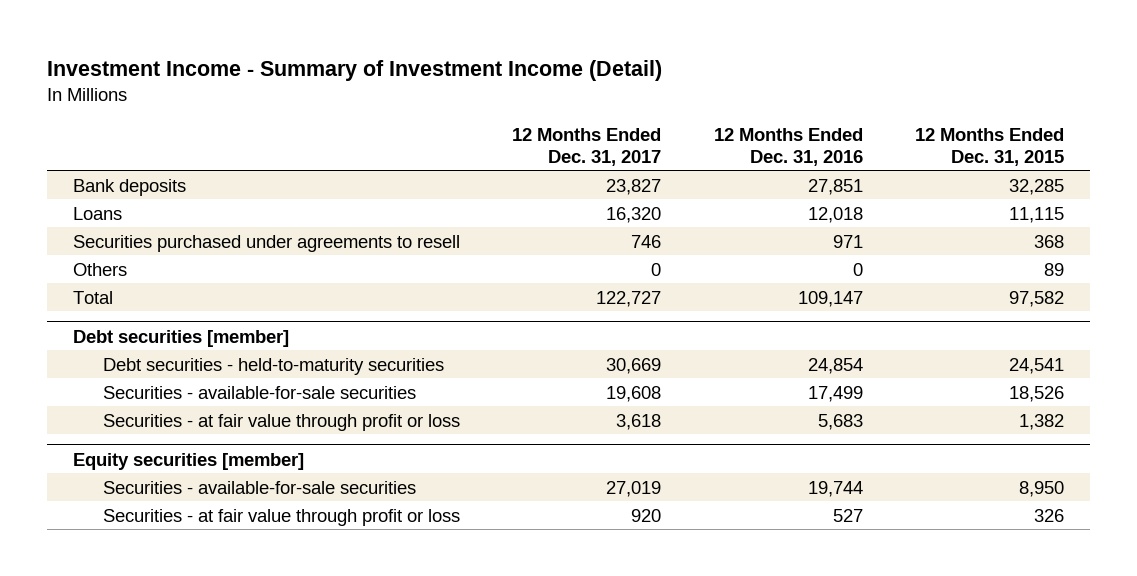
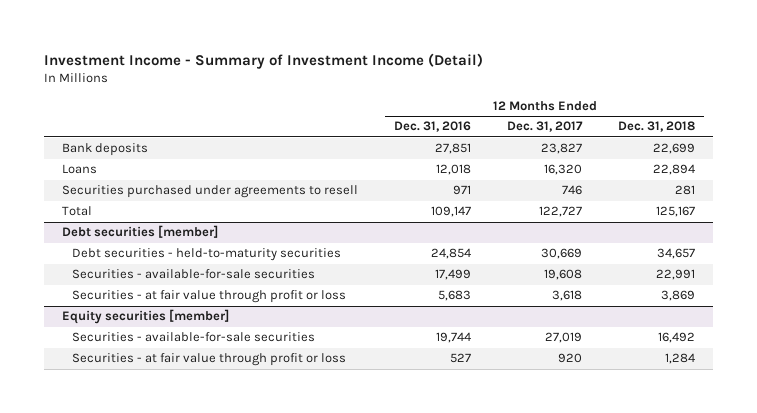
[914,127,1064,166] 12 Months Ended Dec. 31, 2015 -> none
none -> [618,121,696,133] Dec. 31, 2018
[73,262,128,276] Others -> none

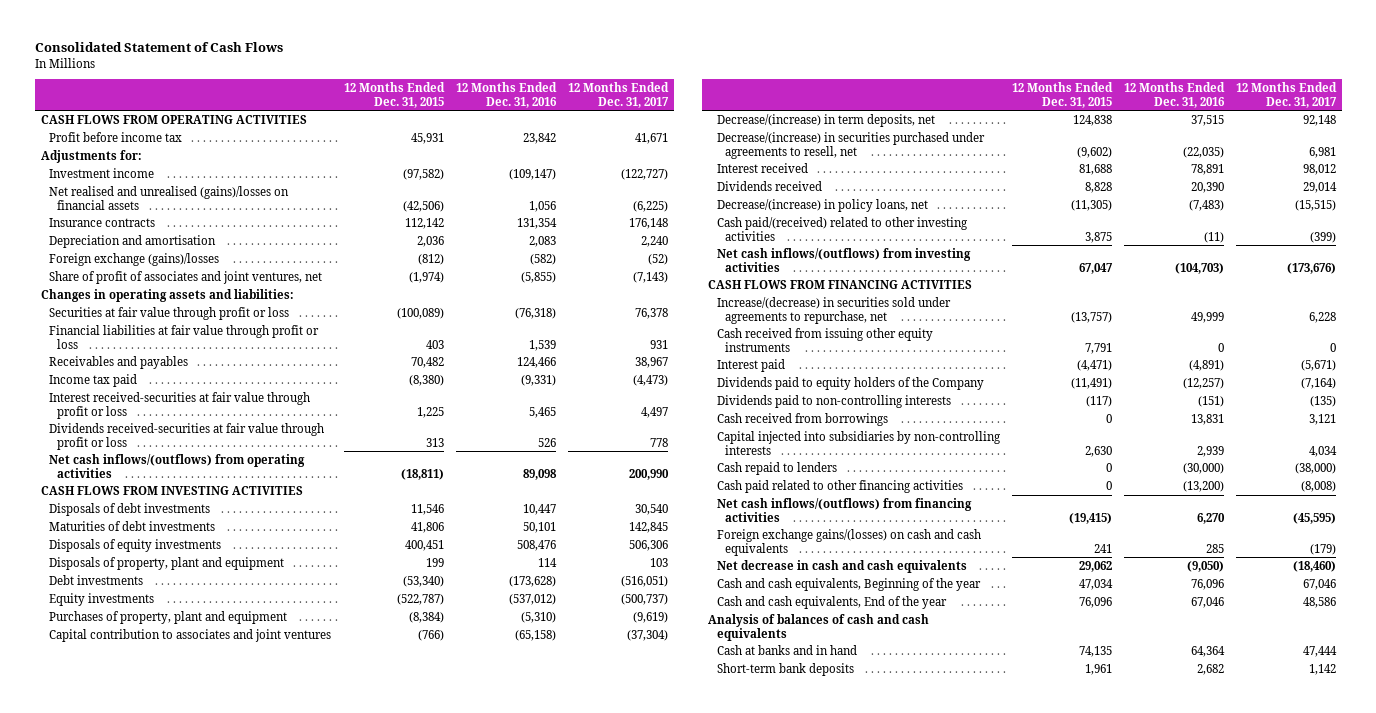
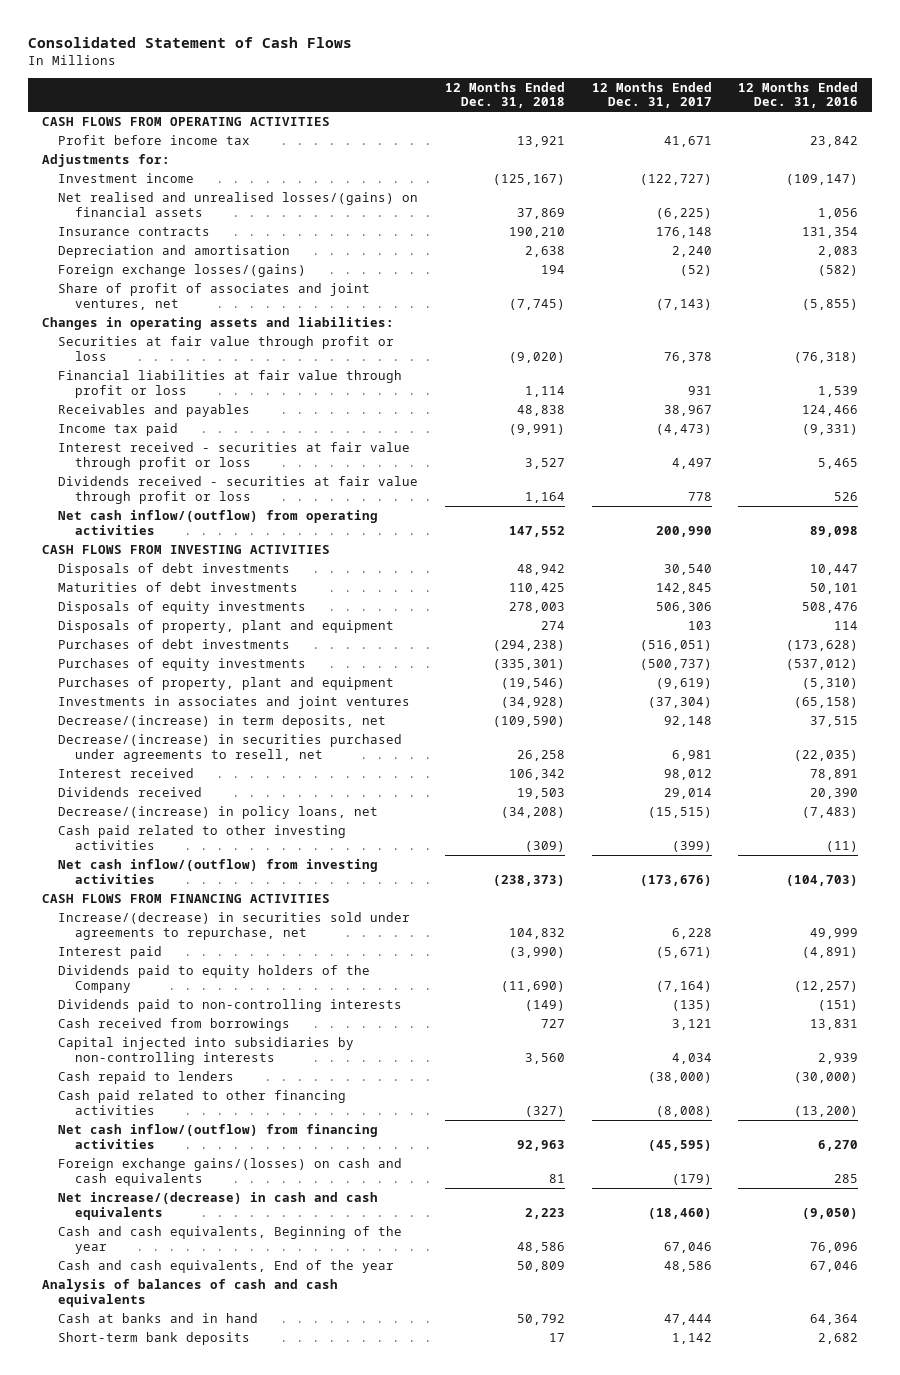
[344,82,446,108] 12 Months Ended Dec. 31, 2015 -> none
none -> [445,81,566,109] 12 Months Ended Dec. 31, 2018
[49,185,290,210] Net realised and unrealised (gains)/losses on financial assets -> [58,192,419,217] Net realised and unrealised losses/(gains) on financial assets
[49,252,220,266] Foreign exchange (gains)/losses -> [58,264,307,278] Foreign exchange losses/(gains)
[49,391,311,419] Interest received-securities at fair value through profit or loss -> [58,442,411,470] Interest received - securities at fair value through profit or loss
[49,422,325,450] Dividends received-securities at fair value through profit or loss -> [58,476,419,504] Dividends received - securities at fair value through profit or loss
[49,453,306,478] Net cash inflows/(outflows) from operating activities -> [58,510,379,535] Net cash inflow/(outflow) from operating activities
[49,574,144,585] Debt investments -> [58,639,291,650] Purchases of debt investments
[49,592,155,606] Equity investments -> [58,658,307,672] Purchases of equity investments
[49,628,332,642] Capital contribution to associates and joint ventures -> [58,696,411,710] Investments in associates and joint ventures
[716,216,968,241] Cash paid/(received) related to other investing activities -> [58,825,347,850] Cash paid related to other investing activities
[716,247,971,272] Net cash inflows/(outflows) from investing activities -> [58,859,379,884] Net cash inflow/(outflow) from investing activities
[716,327,933,352] Cash received from issuing other equity instruments -> none
[716,497,972,522] Net cash inflows/(outflows) from financing activities -> [58,1124,379,1149] Net cash inflow/(outflow) from financing activities
[716,559,967,573] Net decrease in cash and cash equivalents -> [58,1192,379,1220] Net increase/(decrease) in cash and cash equivalents

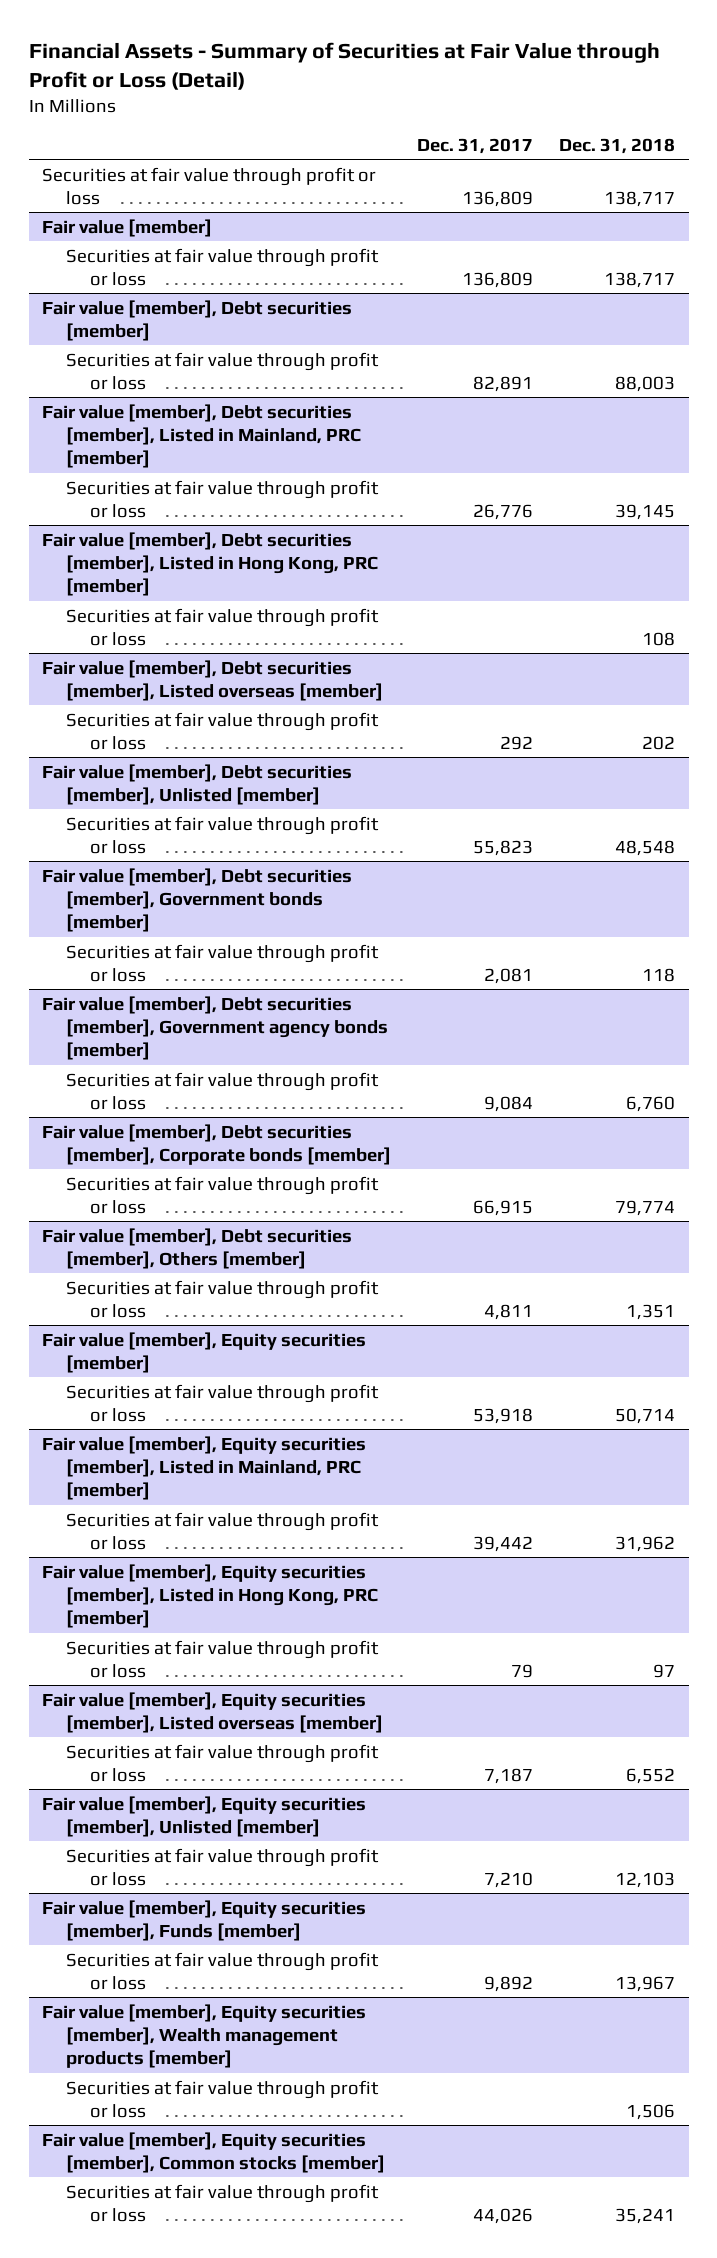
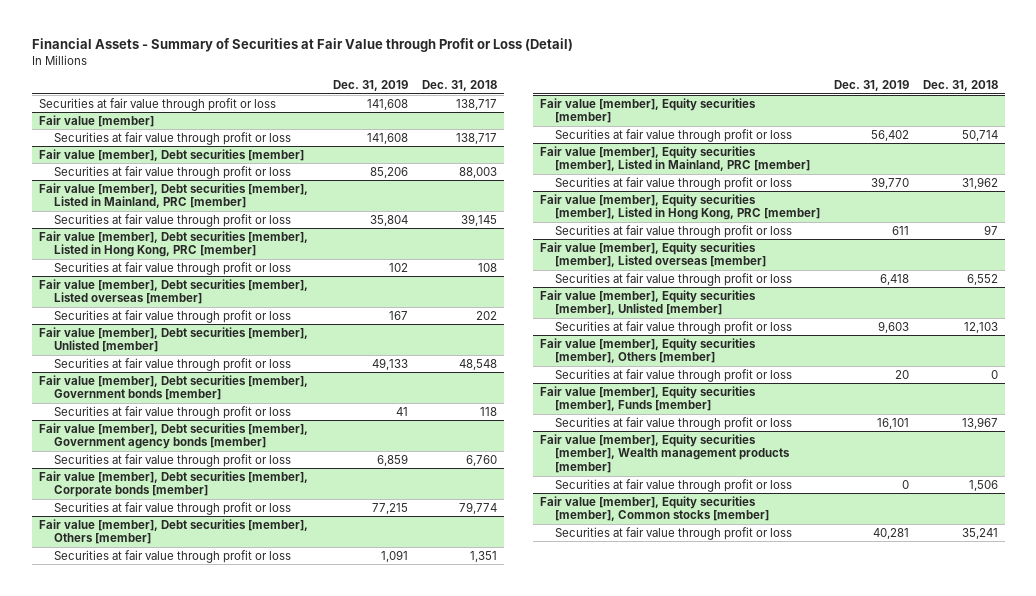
[417,137,534,154] Dec. 31, 2017 -> none
none -> [332,80,408,92] Dec. 31, 2019
none -> [539,337,756,364] Fair value [member], Equity securities [member], Others [member]
none -> [554,368,792,382] Securities at fair value through profit or loss

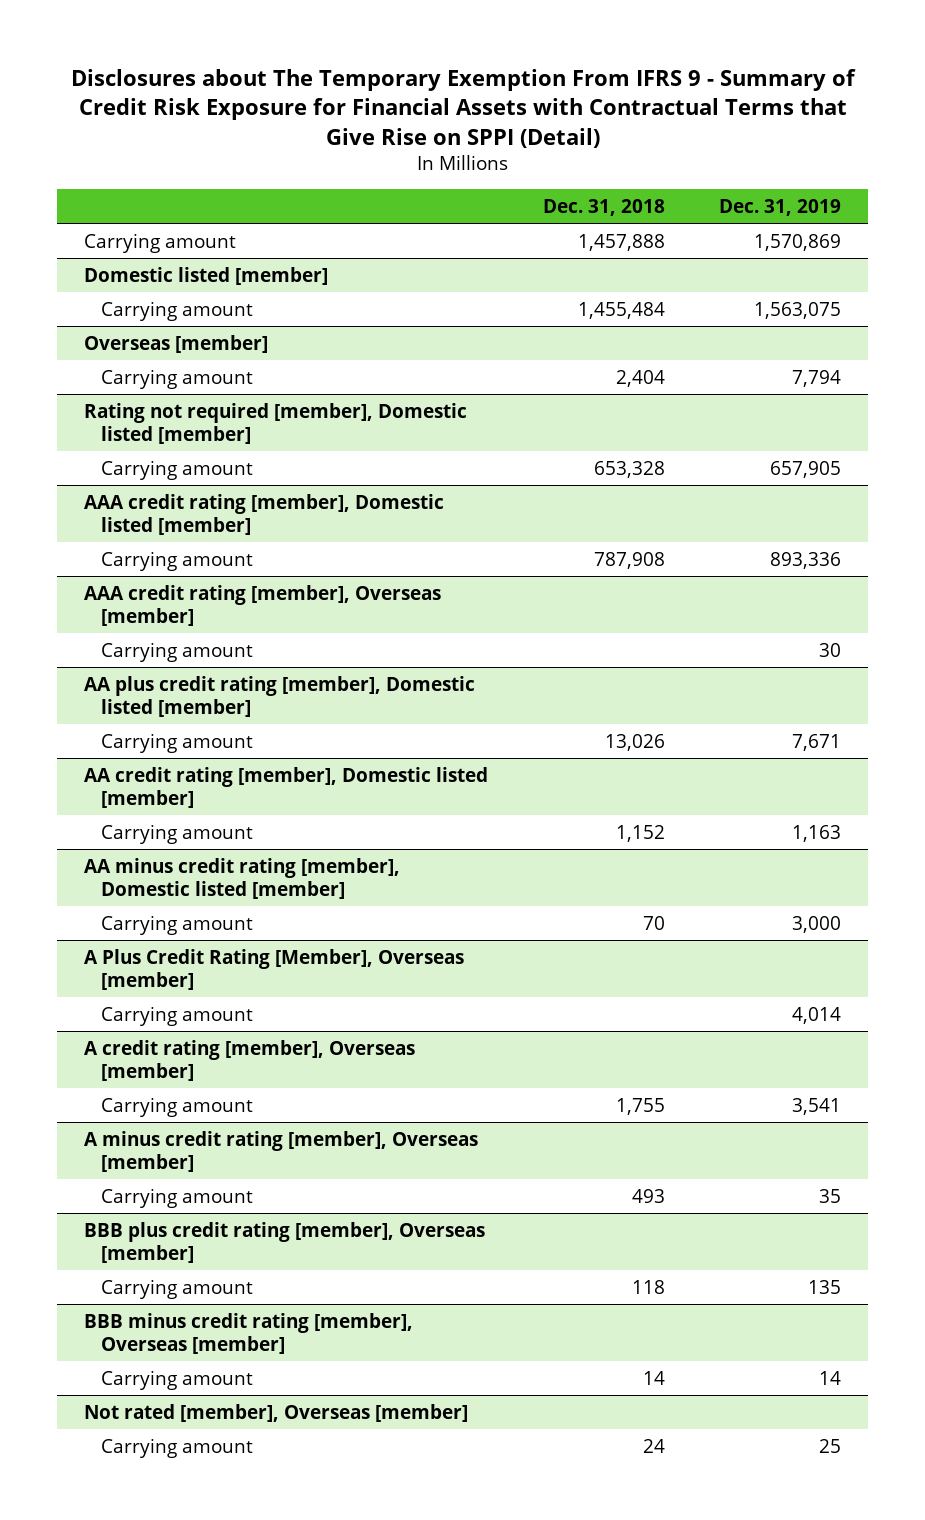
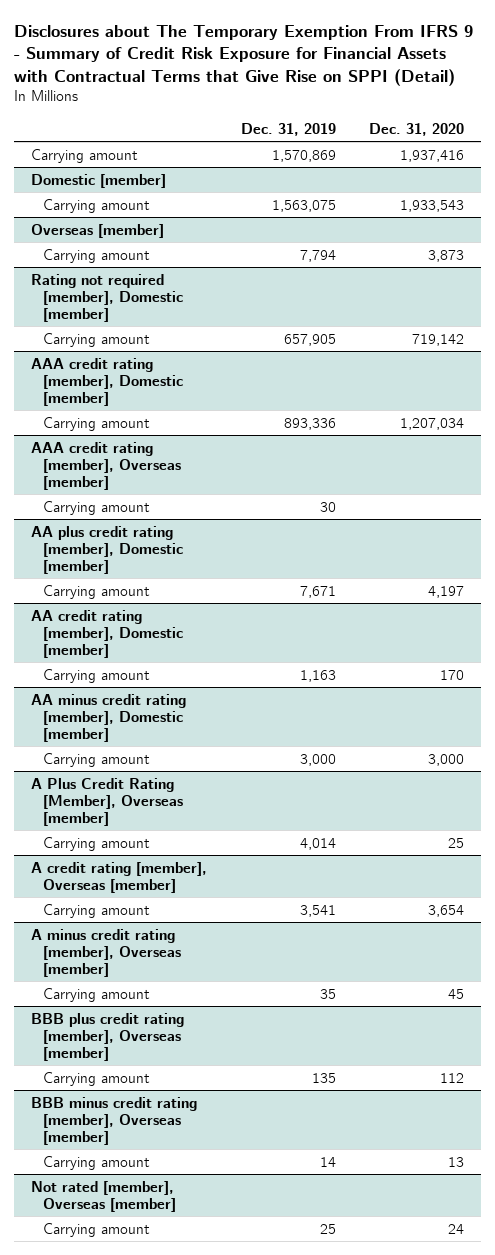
[542,198,665,216] Dec. 31, 2018 -> none
none -> [368,122,464,136] Dec. 31, 2020
[84,266,329,285] Domestic listed [member] -> [31,173,167,188] Domestic [member]
[84,402,468,445] Rating not required [member], Domestic listed [member] -> [31,273,183,322] Rating not required [member], Domestic [member]
[84,493,445,536] AAA credit rating [member], Domestic listed [member] -> [31,357,183,406] AAA credit rating [member], Domestic [member]
[84,675,476,718] AA plus credit rating [member], Domestic listed [member] -> [31,525,183,574] AA plus credit rating [member], Domestic [member]
[84,766,489,809] AA credit rating [member], Domestic listed [member] -> [31,609,183,658] AA credit rating [member], Domestic [member]
[84,857,401,900] AA minus credit rating [member], Domestic listed [member] -> [31,693,187,742] AA minus credit rating [member], Domestic [member]

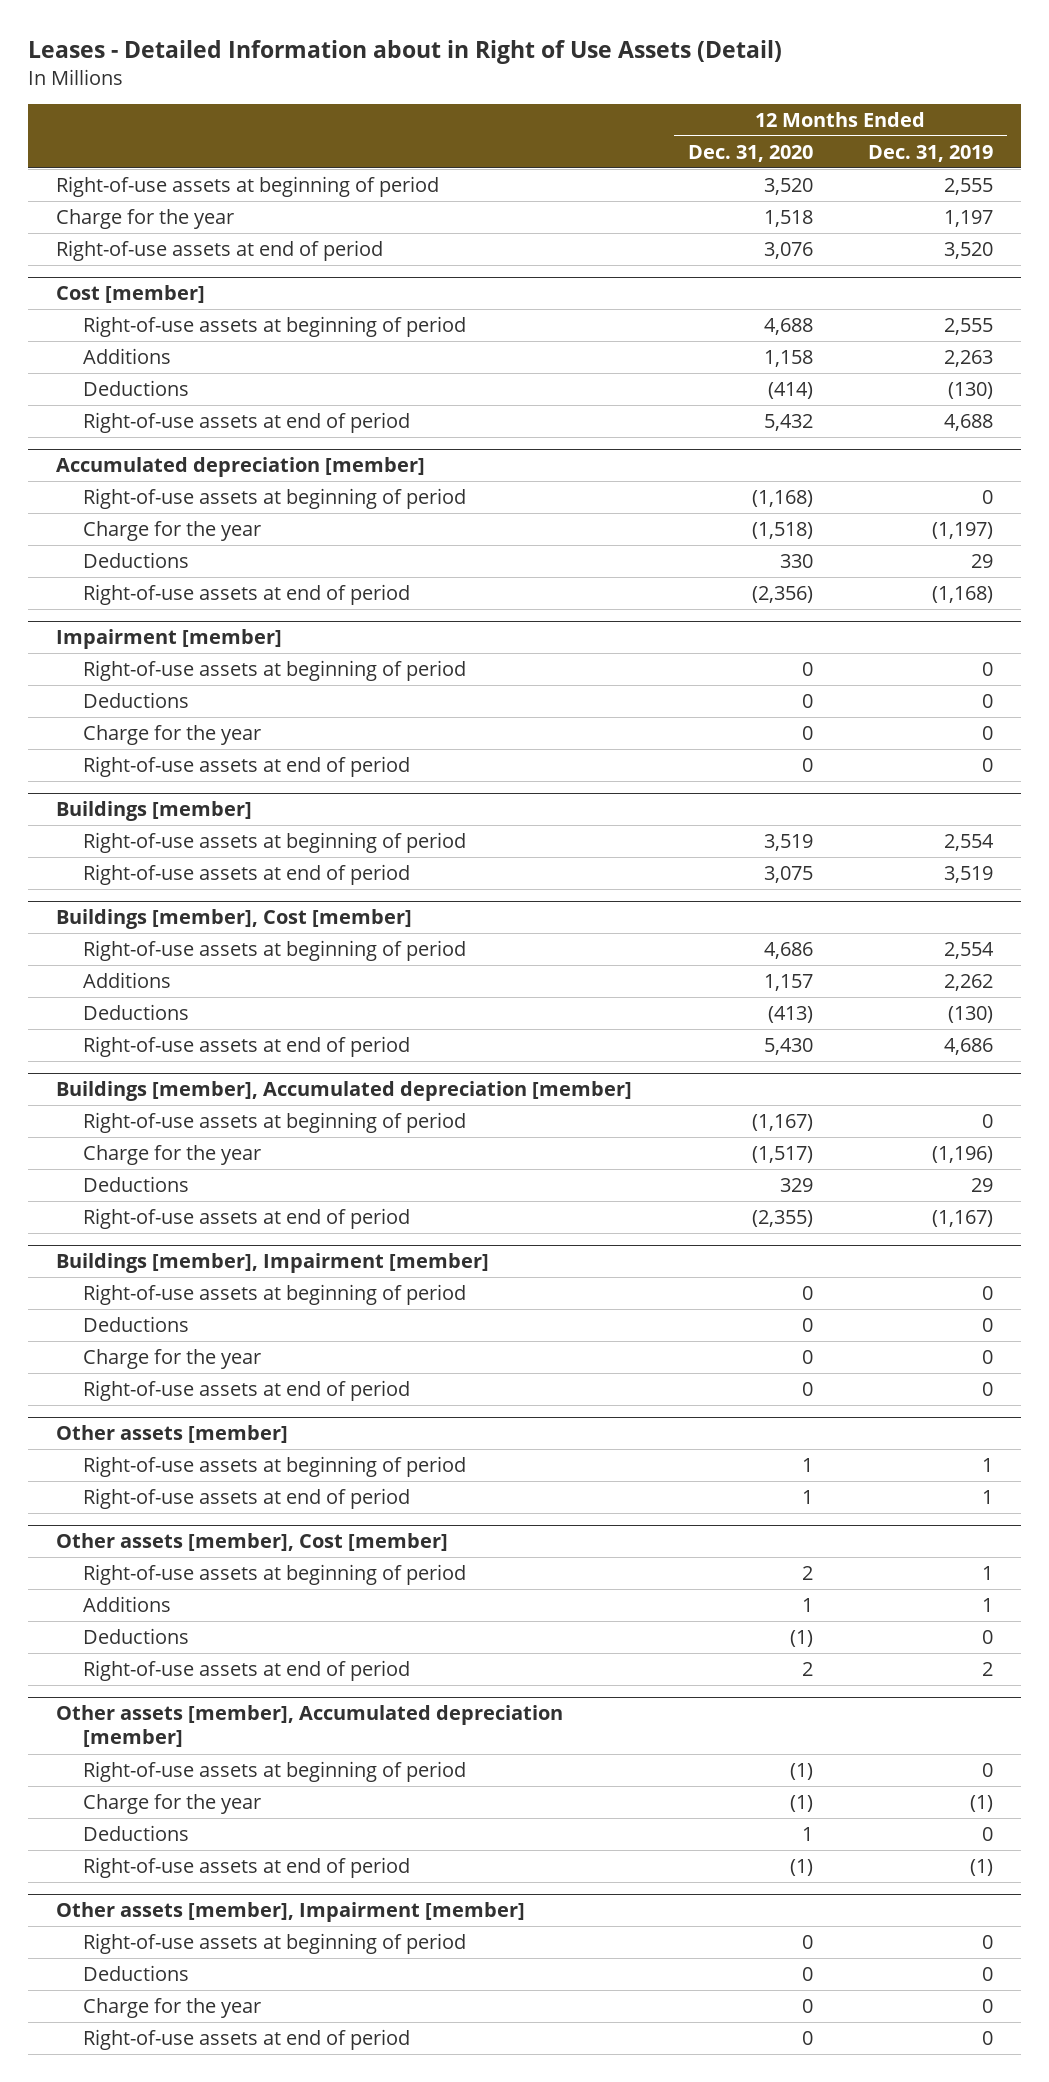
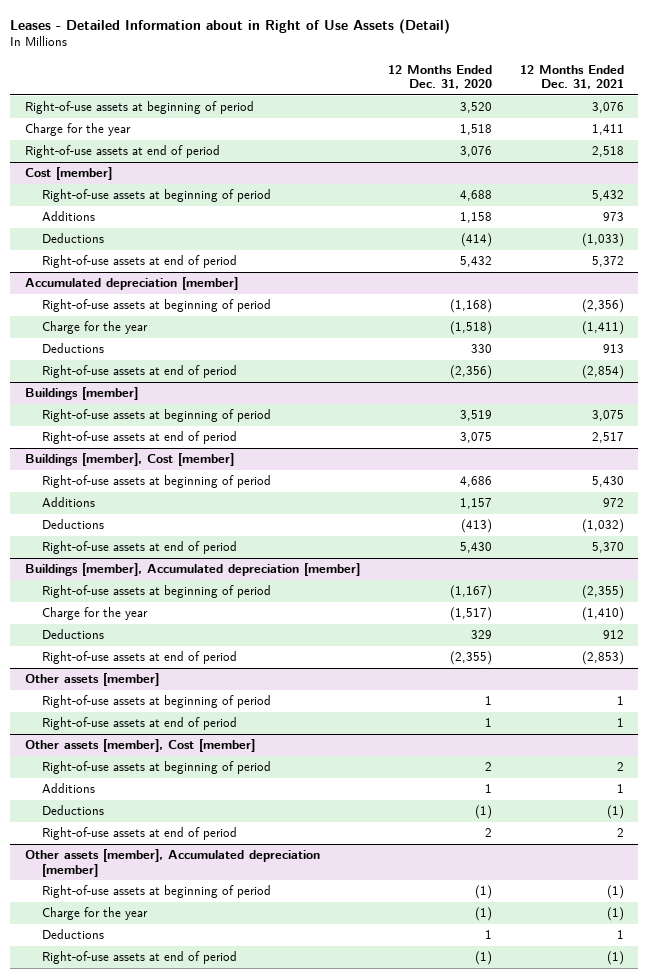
[867,144,993,162] Dec. 31, 2019 -> none
none -> [520,64,625,90] 12 Months Ended Dec. 31, 2021
[56,629,283,650] Impairment [member] -> none
[83,659,467,681] Right-of-use assets at beginning of period -> none
[83,691,190,708] Deductions -> none
[83,724,262,745] Charge for the year -> none
[83,755,411,777] Right-of-use assets at end of period -> none
[56,1253,490,1274] Buildings [member], Impairment [member] -> none
[83,1283,467,1305] Right-of-use assets at beginning of period -> none
[83,1315,190,1332] Deductions -> none
[83,1348,262,1369] Charge for the year -> none
[83,1379,411,1401] Right-of-use assets at end of period -> none
[56,1902,526,1923] Other assets [member], Impairment [member] -> none
[83,1932,467,1954] Right-of-use assets at beginning of period -> none
[83,1964,190,1981] Deductions -> none
[83,1997,262,2018] Charge for the year -> none
[83,2028,411,2050] Right-of-use assets at end of period -> none

